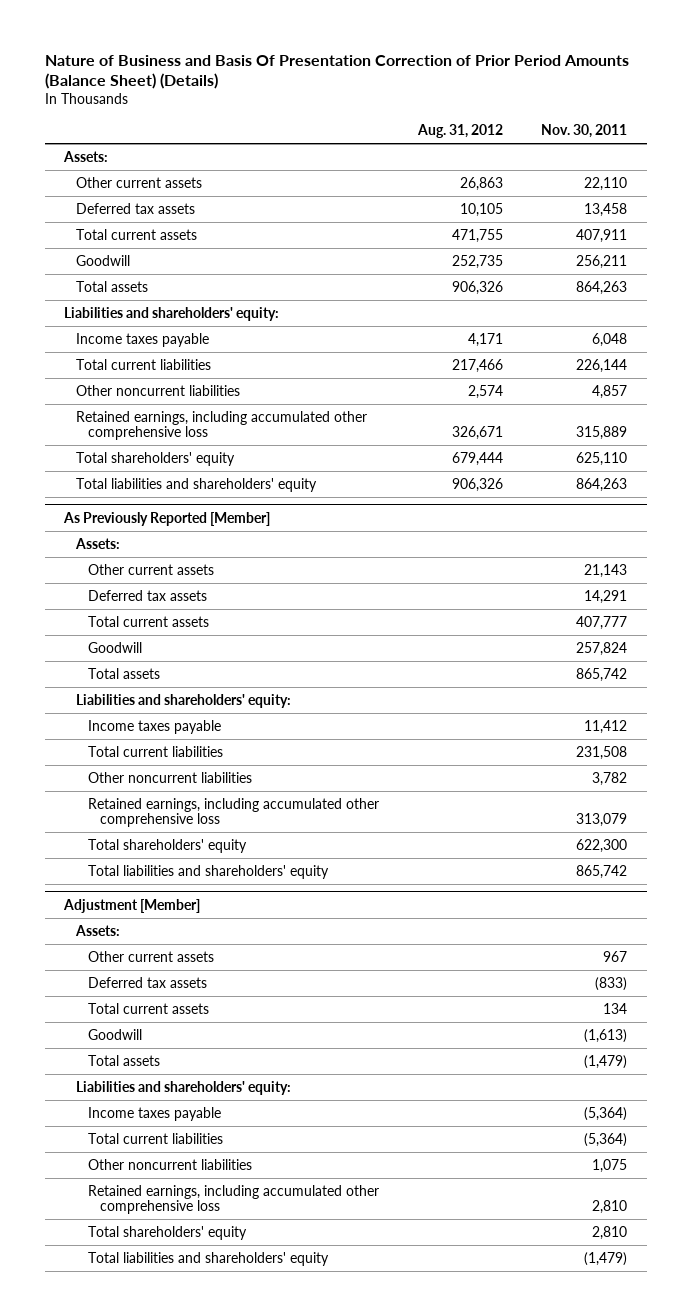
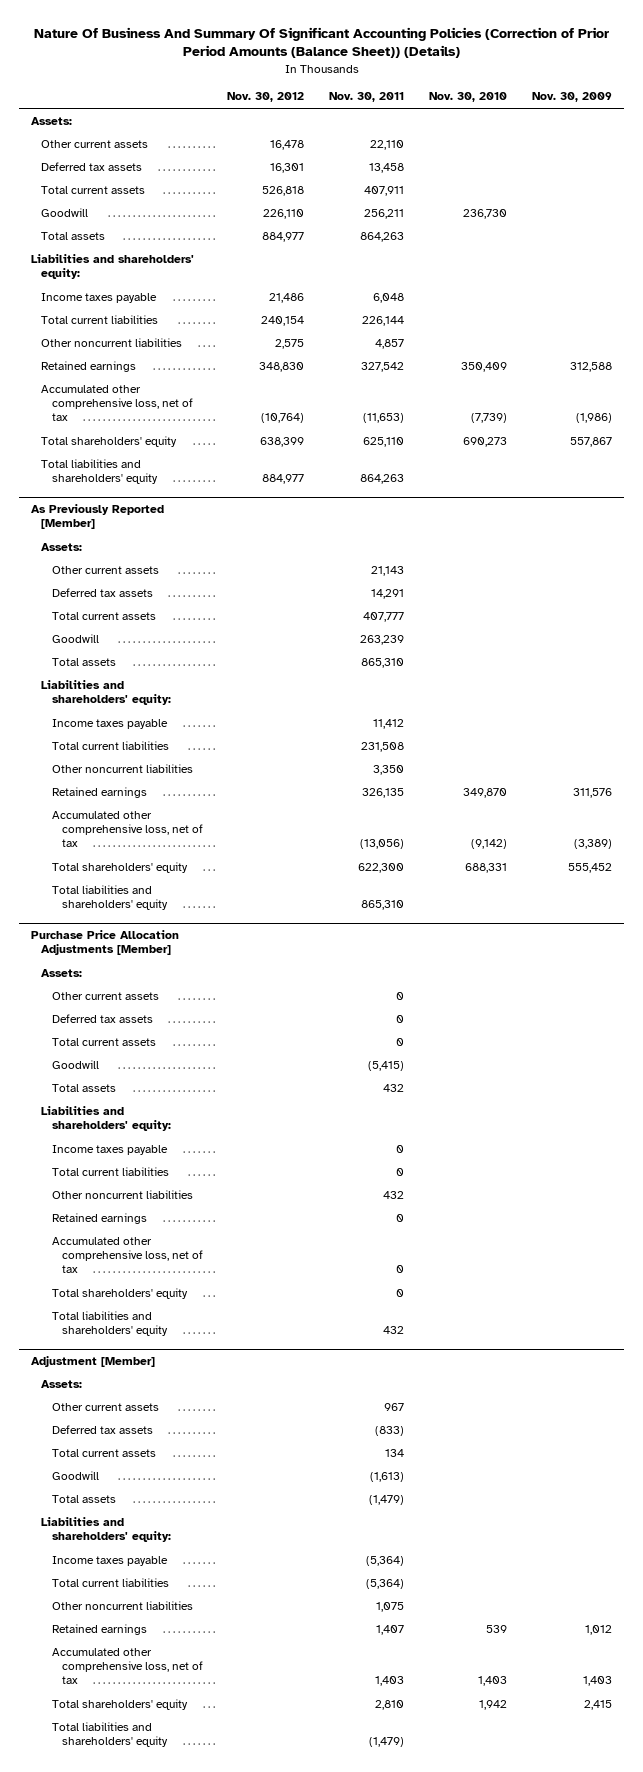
[44,54,629,90] Nature of Business and Basis Of Presentation Correction of Prior Period Amounts (Balance Sheet) (Details) -> [33,26,609,59] Nature Of Business And Summary Of Significant Accounting Policies (Correction of Prior Period Amounts (Balance Sheet)) (Details)
[416,124,503,139] Aug. 31, 2012 -> none
none -> [227,92,305,103] Nov. 30, 2012
none -> [428,92,507,103] Nov. 30, 2010
none -> [531,92,612,103] Nov. 30, 2009
[76,410,368,441] Retained earnings, including accumulated other comprehensive loss -> none
none -> [41,360,137,372] Retained earnings
none -> [41,384,193,422] Accumulated other comprehensive loss, net of tax
[576,641,628,656] 257,824 -> [360,634,405,645] 263,239
[576,667,628,682] 865,742 -> [361,657,405,668] 865,310
[88,797,380,828] Retained earnings, including accumulated other comprehensive loss -> none
[592,771,628,786] 3,782 -> [373,764,405,775] 3,350
none -> [51,786,147,798] Retained earnings
none -> [51,810,203,848] Accumulated other comprehensive loss, net of tax
[576,864,628,879] 865,742 -> [361,899,405,910] 865,310
none -> [31,929,180,956] Purchase Price Allocation Adjustments [Member]
none -> [41,968,83,977] Assets:
none -> [51,991,159,1000] Other current assets
none -> [51,1013,153,1023] Deferred tax assets
none -> [51,1037,156,1046] Total current assets
none -> [51,1059,99,1069] Goodwill
none -> [51,1083,116,1092] Total assets
none -> [41,1105,171,1131] Liabilities and shareholders' equity:
none -> [51,1144,168,1155] Income taxes payable
none -> [51,1166,169,1176] Total current liabilities
none -> [51,1189,193,1199] Other noncurrent liabilities
none -> [51,1212,147,1224] Retained earnings
none -> [51,1236,203,1274] Accumulated other comprehensive loss, net of tax
none -> [51,1287,188,1299] Total shareholders' equity
none -> [51,1310,168,1336] Total liabilities and shareholders' equity
[88,1184,380,1215] Retained earnings, including accumulated other comprehensive loss -> none
none -> [51,1623,147,1635] Retained earnings
none -> [51,1647,203,1685] Accumulated other comprehensive loss, net of tax

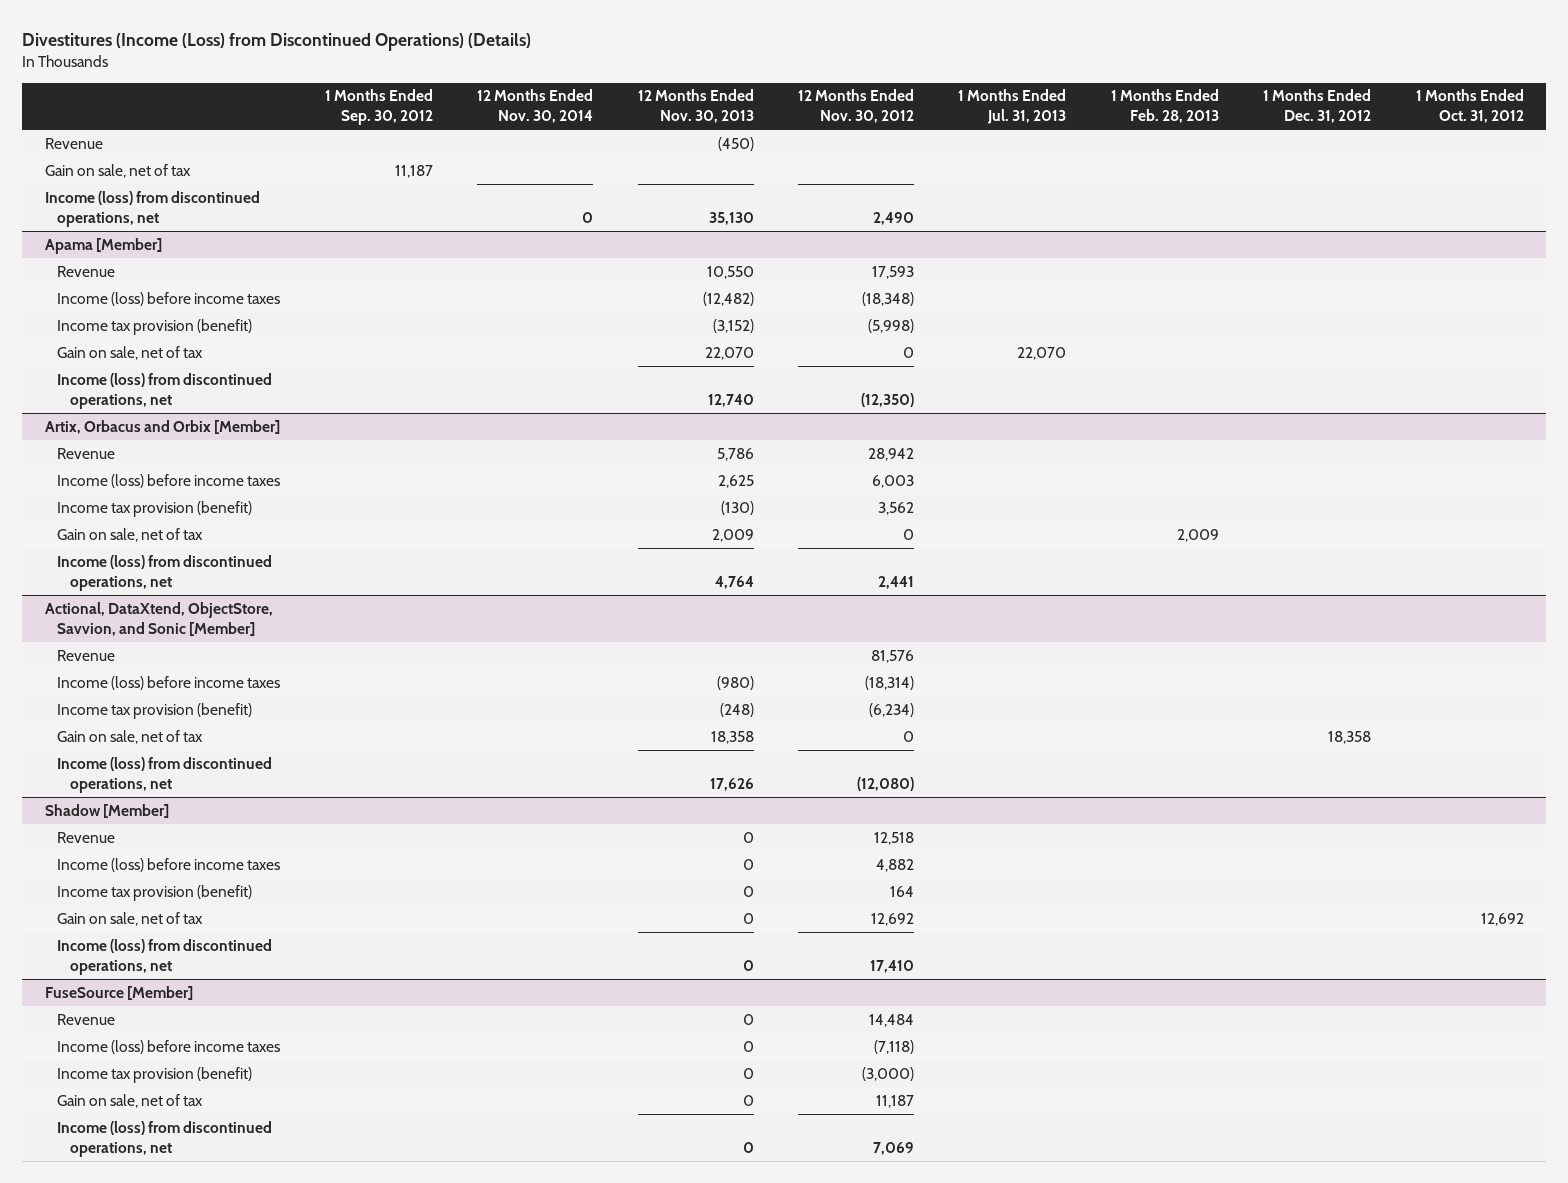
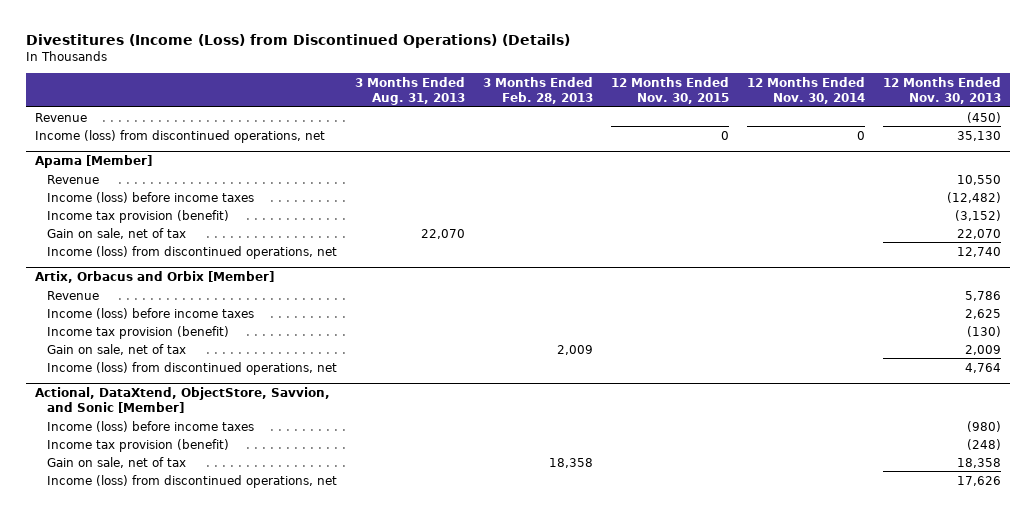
[324,89,433,126] 1 Months Ended Sep. 30, 2012 -> none
[798,89,915,124] 12 Months Ended Nov. 30, 2012 -> none
[958,89,1067,125] 1 Months Ended Jul. 31, 2013 -> none
[1110,89,1219,124] 1 Months Ended Feb. 28, 2013 -> none
[1263,89,1372,124] 1 Months Ended Dec. 31, 2012 -> none
[1415,89,1524,124] 1 Months Ended Oct. 31, 2012 -> none
none -> [354,77,465,105] 3 Months Ended Aug. 31, 2013
none -> [482,77,593,104] 3 Months Ended Feb. 28, 2013
none -> [611,77,730,104] 12 Months Ended Nov. 30, 2015
[44,163,191,178] Gain on sale, net of tax -> none
[57,649,116,661] Revenue -> none
[44,803,169,818] Shadow [Member] -> none
[57,831,116,843] Revenue -> none
[57,857,281,872] Income (loss) before income taxes -> none
[57,884,253,901] Income tax provision (benefit) -> none
[57,911,204,926] Gain on sale, net of tax -> none
[57,938,273,975] Income (loss) from discontinued operations, net -> none
[44,985,193,1000] FuseSource [Member] -> none
[57,1013,116,1025] Revenue -> none
[57,1039,281,1054] Income (loss) before income taxes -> none
[57,1066,253,1083] Income tax provision (benefit) -> none
[57,1093,204,1108] Gain on sale, net of tax -> none
[57,1120,273,1157] Income (loss) from discontinued operations, net -> none

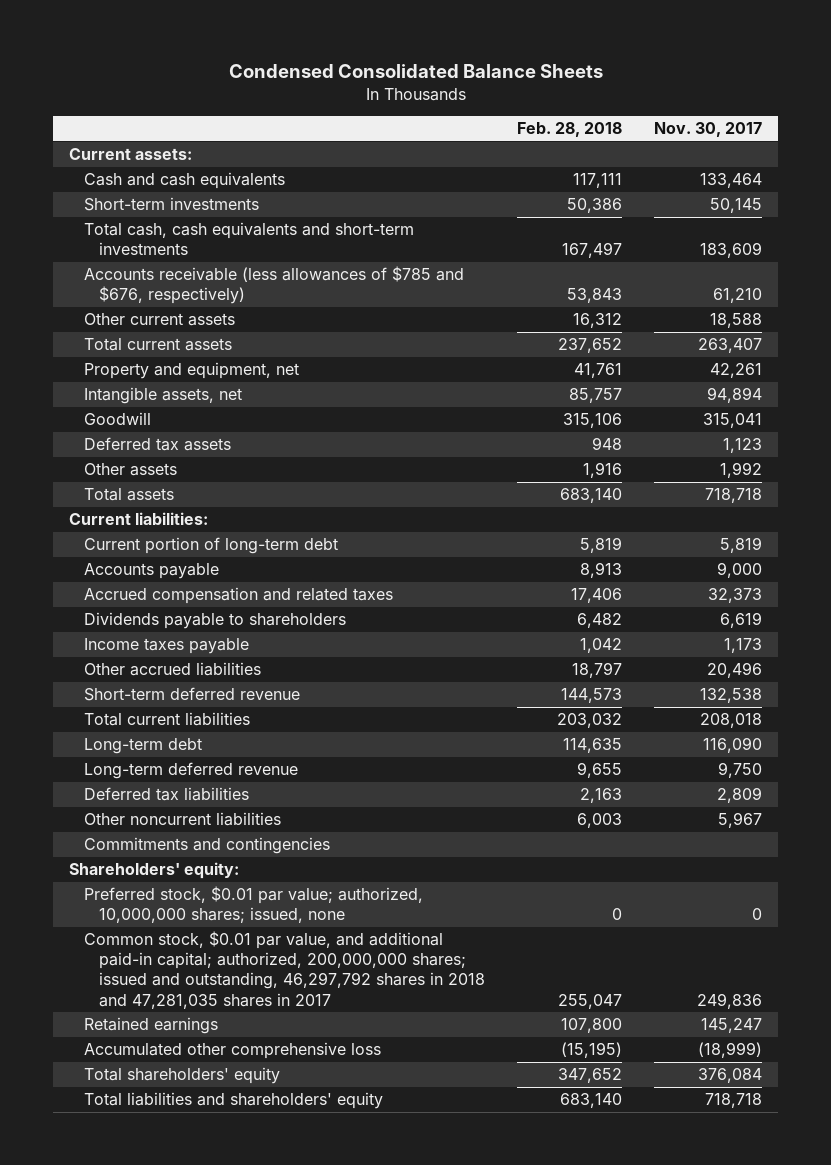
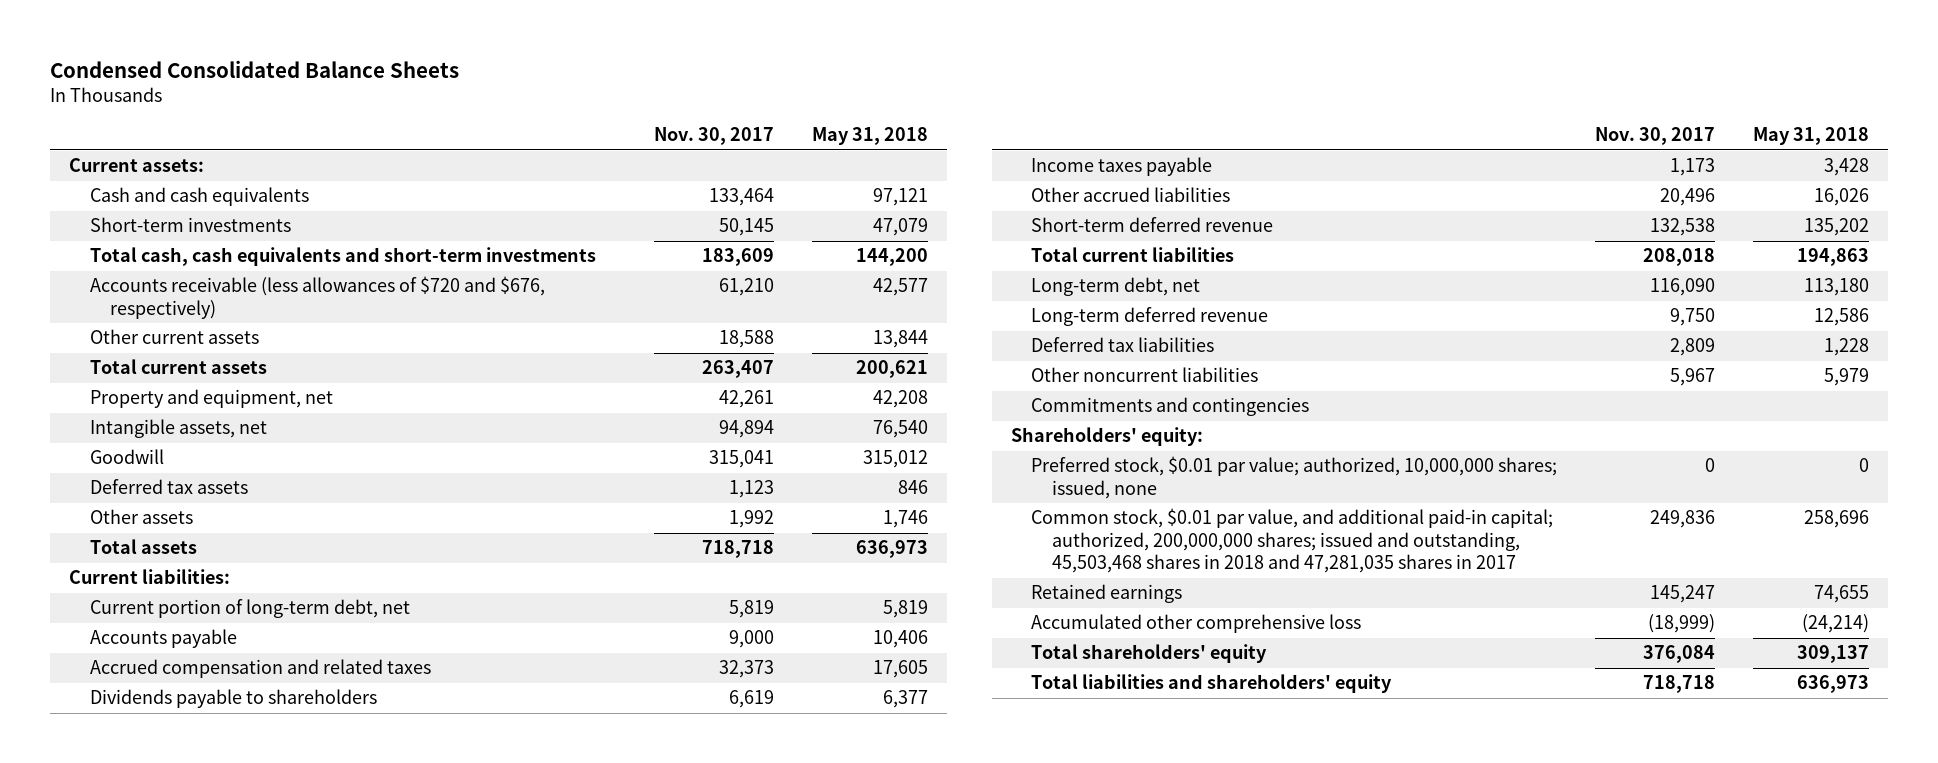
[516,122,622,138] Feb. 28, 2018 -> none
none -> [811,127,928,146] May 31, 2018
[84,266,465,305] Accounts receivable (less allowances of $785 and $676, respectively) -> [89,276,545,319] Accounts receivable (less allowances of $720 and $676, respectively)
[84,537,339,555] Current portion of long-term debt -> [89,599,410,619] Current portion of long-term debt, net
[84,738,203,755] Long-term debt -> [1031,277,1201,297] Long-term debt, net
[84,931,485,1009] Common stock, $0.01 par value, and additional paid-in capital; authorized, 200,000,000 shares; issued and outstanding, 46,297,792 shares in 2018 and 47,281,035 shares in 2017 -> [1031,508,1554,574] Common stock, $0.01 par value, and additional paid-in capital; authorized, 200,000,000 shares; issued and outstanding, 45,503,468 shares in 2018 and 47,281,035 shares in 2017

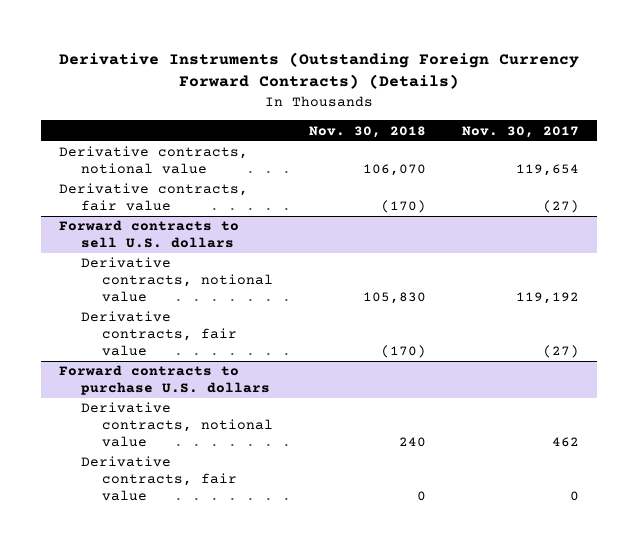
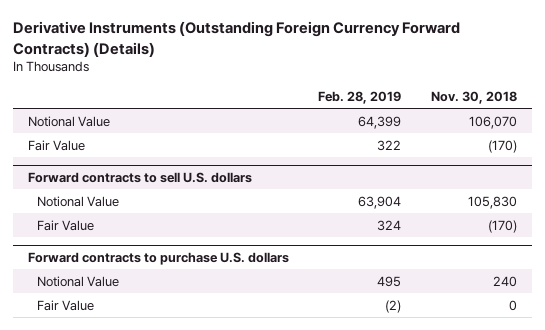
[462,125,580,138] Nov. 30, 2017 -> none
none -> [318,90,402,104] Feb. 28, 2019
[58,146,248,175] Derivative contracts, notional value -> [27,115,110,127] Notional Value
[58,183,248,212] Derivative contracts, fair value -> [27,139,85,151] Fair Value
[80,257,274,302] Derivative contracts, notional value -> [37,195,120,207] Notional Value
[80,311,238,356] Derivative contracts, fair value -> [37,219,95,231] Fair Value
[80,402,274,447] Derivative contracts, notional value -> [37,275,120,287] Notional Value
[80,456,238,501] Derivative contracts, fair value -> [37,299,95,311] Fair Value

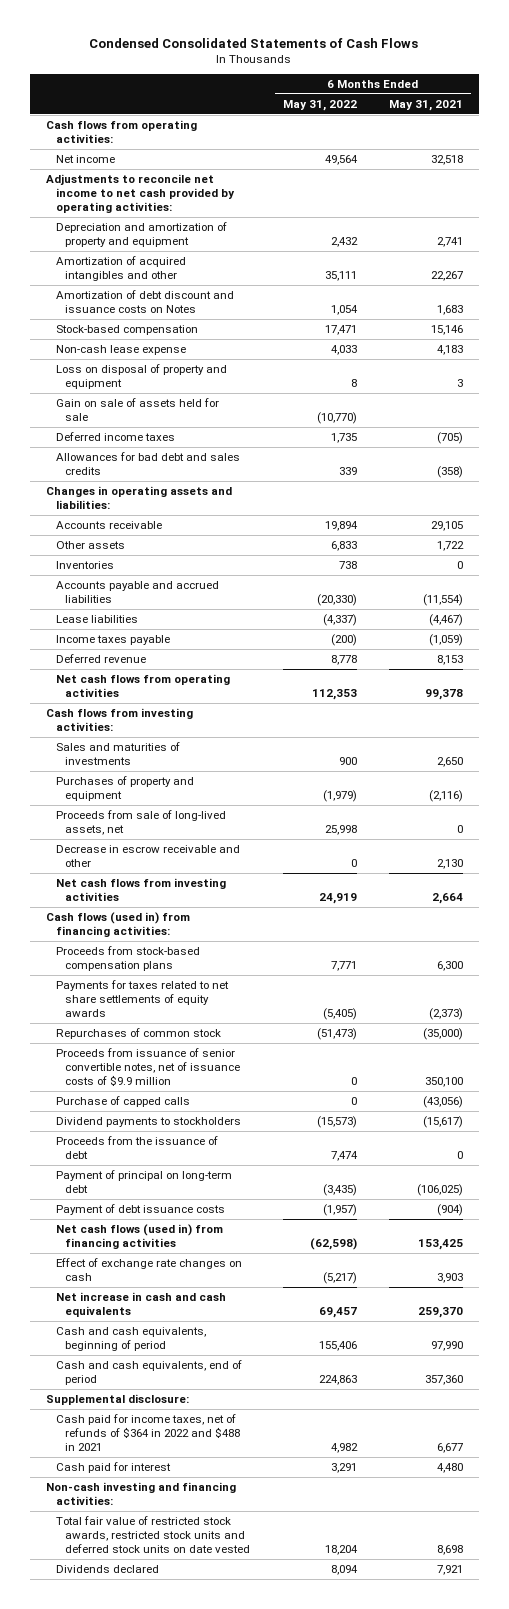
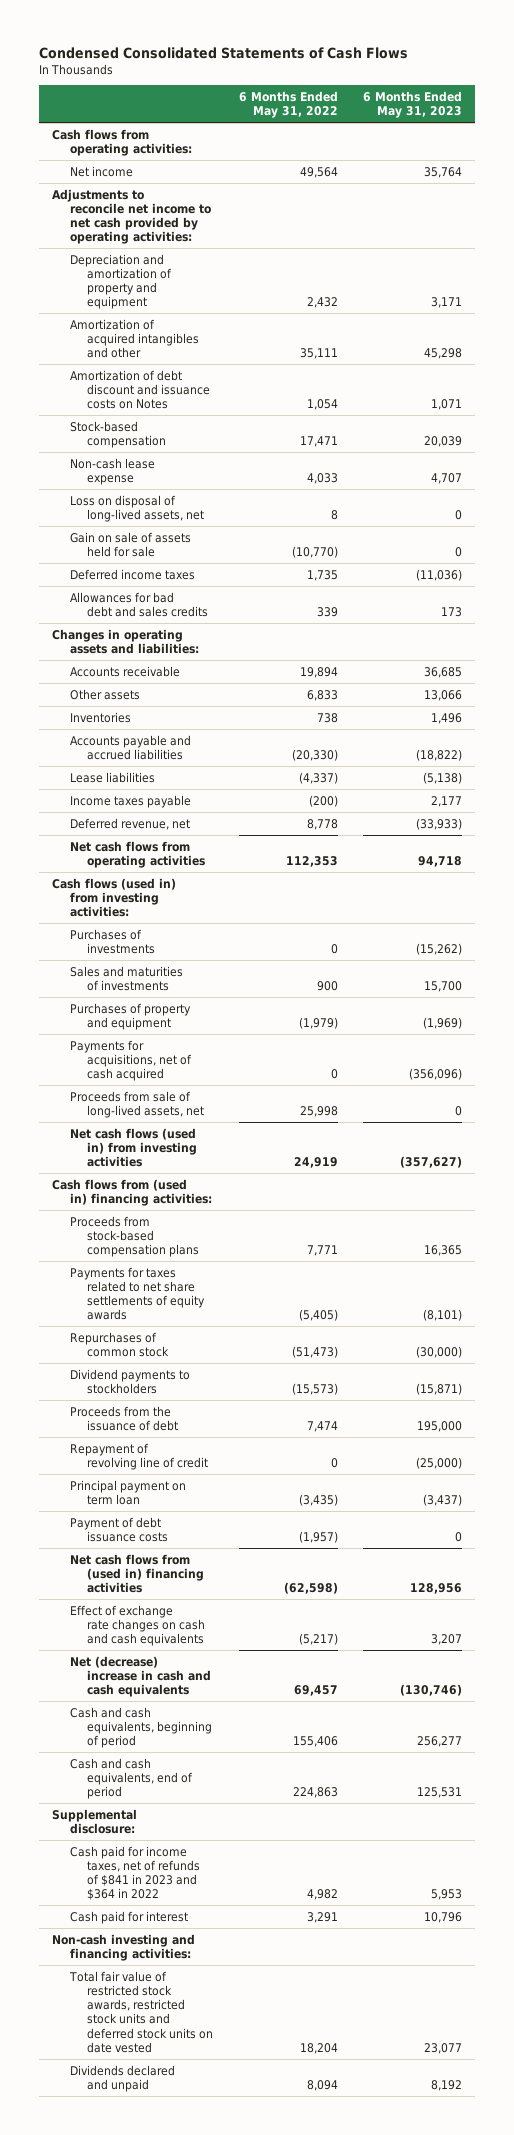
[388,99,463,111] May 31, 2021 -> none
none -> [363,90,463,119] 6 Months Ended May 31, 2023
[55,363,227,390] Loss on disposal of property and equipment -> [69,494,205,522] Loss on disposal of long-lived assets, net
[55,653,146,663] Deferred revenue -> [69,817,190,830] Deferred revenue, net
[46,707,194,732] Cash flows from investing activities: -> [52,877,177,918] Cash flows (used in) from investing activities:
none -> [69,928,156,954] Purchases of investments
none -> [69,1039,193,1082] Payments for acquisitions, net of cash acquired
[55,844,240,868] Decrease in escrow receivable and other -> none
[55,877,226,902] Net cash flows from investing activities -> [69,1127,198,1168] Net cash flows (used in) from investing activities
[46,911,191,938] Cash flows (used in) from financing activities: -> [52,1178,212,1206] Cash flows from (used in) financing activities:
[55,1047,241,1087] Proceeds from issuance of senior convertible notes, net of issuance costs of $9.9 million -> none
[55,1095,190,1107] Purchase of capped calls -> none
none -> [69,1442,209,1470] Repayment of revolving line of credit
[55,1169,232,1194] Payment of principal on long-term debt -> [69,1479,186,1505] Principal payment on term loan
[55,1223,223,1250] Net cash flows (used in) from financing activities -> [69,1553,205,1594] Net cash flows from (used in) financing activities
[55,1257,242,1282] Effect of exchange rate changes on cash -> [69,1604,206,1647] Effect of exchange rate changes on cash and cash equivalents
[55,1291,226,1318] Net increase in cash and cash equivalents -> [69,1655,212,1698] Net (decrease) increase in cash and cash equivalents
[55,1413,241,1452] Cash paid for income taxes, net of refunds of $364 in 2022 and $488 in 2021 -> [69,1845,201,1901] Cash paid for income taxes, net of refunds of $841 in 2023 and $364 in 2022
[55,1564,159,1573] Dividends declared -> [69,2064,175,2092] Dividends declared and unpaid

